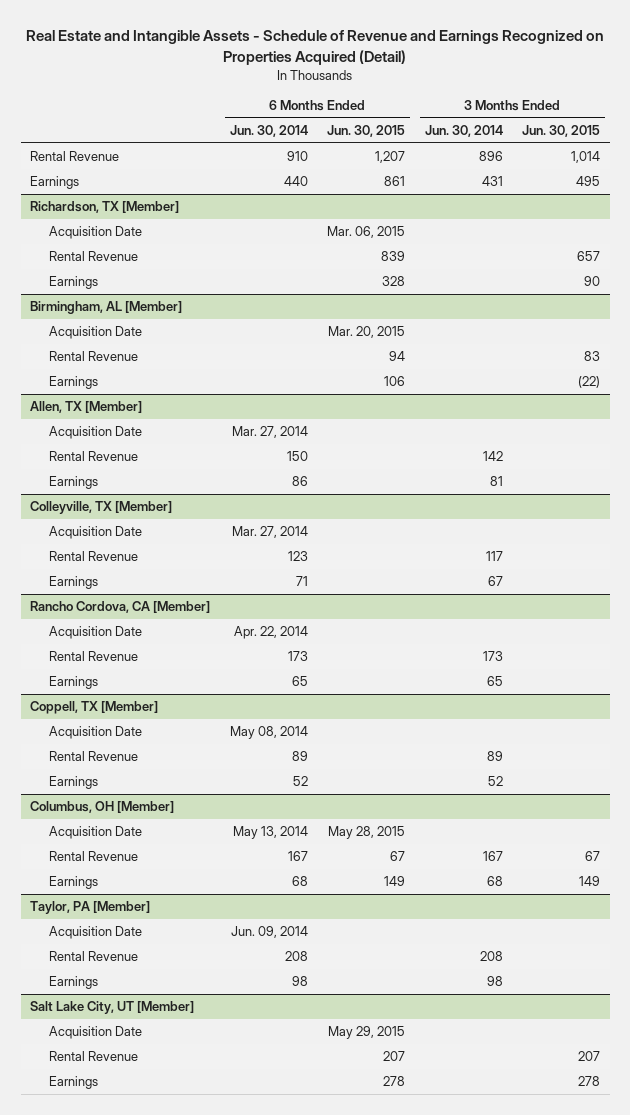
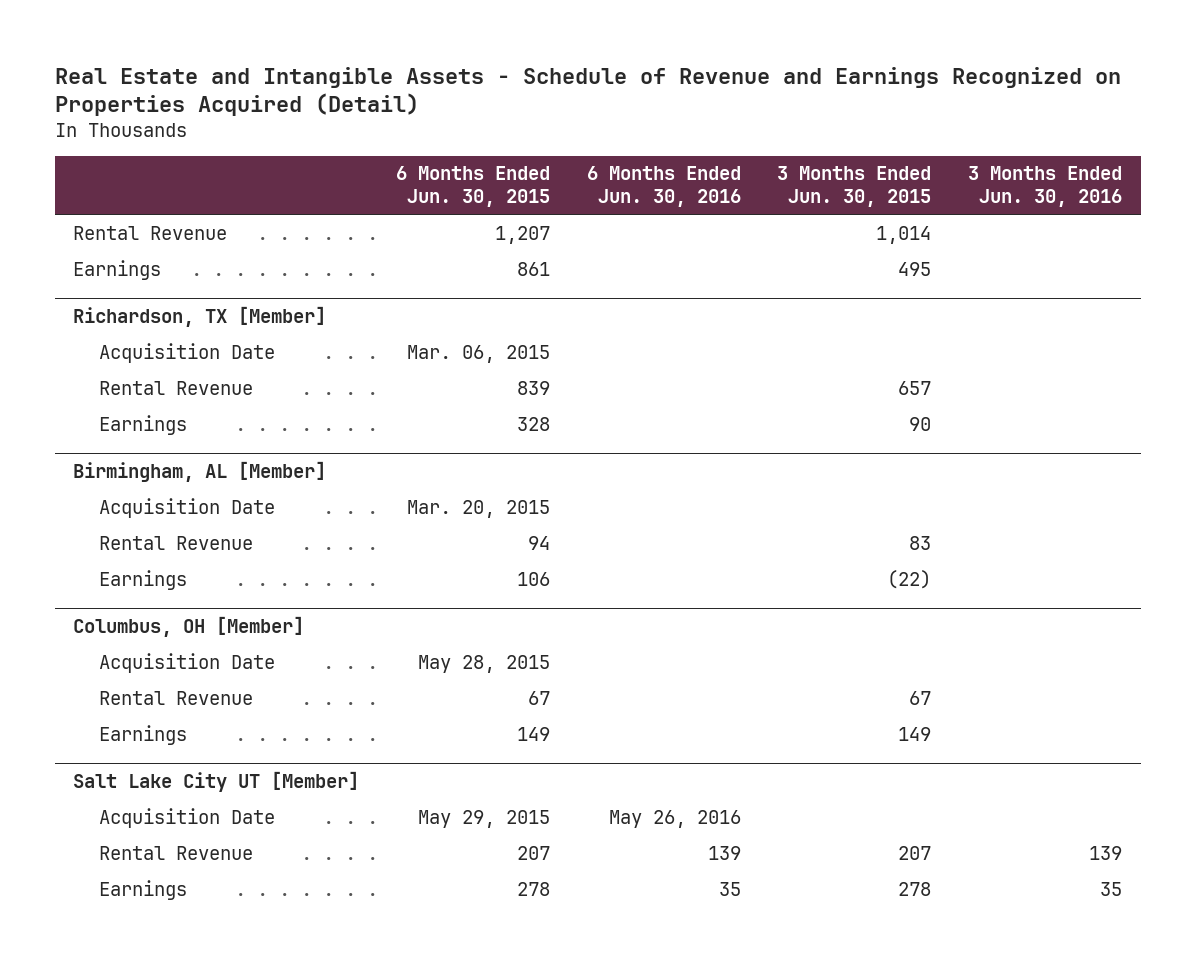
[229,125,308,138] Jun. 30, 2014 -> none
[424,125,503,138] Jun. 30, 2014 -> none
none -> [586,166,741,208] 6 Months Ended Jun. 30, 2016
none -> [968,166,1123,208] 3 Months Ended Jun. 30, 2016
[30,401,143,414] Allen, TX [Member] -> none
[49,426,143,440] Acquisition Date -> none
[49,451,139,462] Rental Revenue -> none
[49,476,99,490] Earnings -> none
[30,501,173,515] Colleyville, TX [Member] -> none
[49,526,143,540] Acquisition Date -> none
[49,551,139,562] Rental Revenue -> none
[49,576,99,590] Earnings -> none
[30,601,211,614] Rancho Cordova, CA [Member] -> none
[49,626,143,640] Acquisition Date -> none
[49,651,139,662] Rental Revenue -> none
[49,676,99,690] Earnings -> none
[30,701,159,715] Coppell, TX [Member] -> none
[49,726,143,740] Acquisition Date -> none
[49,751,139,762] Rental Revenue -> none
[49,776,99,790] Earnings -> none
[30,901,151,915] Taylor, PA [Member] -> none
[49,926,143,940] Acquisition Date -> none
[49,951,139,962] Rental Revenue -> none
[49,976,99,990] Earnings -> none
[30,1001,195,1015] Salt Lake City, UT [Member] -> [73,771,360,793] Salt Lake City UT [Member]

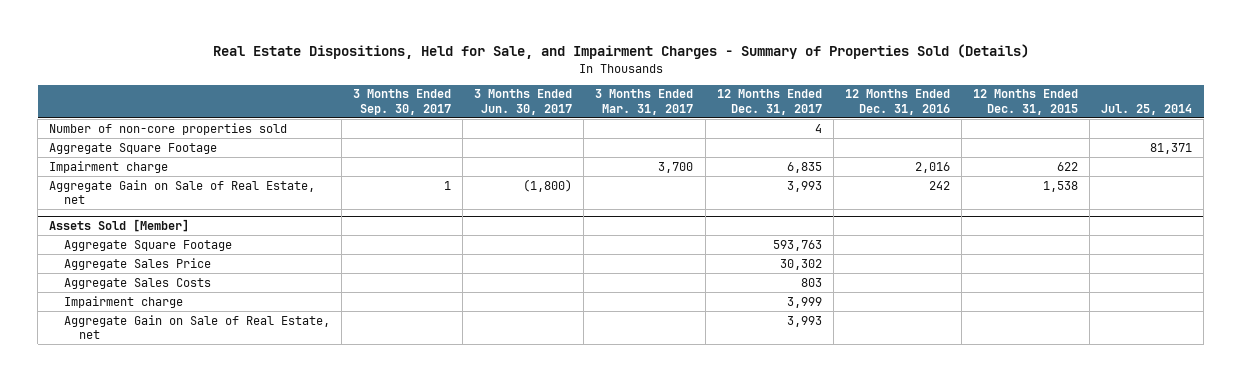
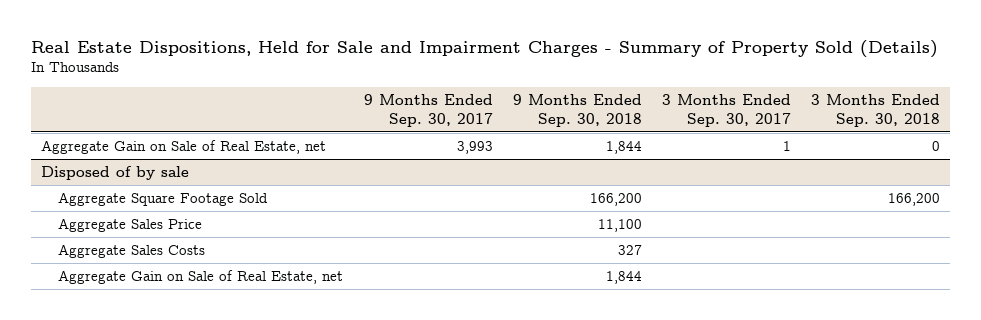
[212,44,1029,60] Real Estate Dispositions, Held for Sale, and Impairment Charges - Summary of Properties Sold (Details) -> [30,39,938,58] Real Estate Dispositions, Held for Sale and Impairment Charges - Summary of Property Sold (Details)
[474,89,573,115] 3 Months Ended Jun. 30, 2017 -> none
[595,89,694,115] 3 Months Ended Mar. 31, 2017 -> none
[716,89,822,115] 12 Months Ended Dec. 31, 2017 -> none
[844,89,950,115] 12 Months Ended Dec. 31, 2016 -> none
[972,89,1078,115] 12 Months Ended Dec. 31, 2015 -> none
[1100,103,1192,115] Jul. 25, 2014 -> none
none -> [363,94,493,127] 9 Months Ended Sep. 30, 2017
none -> [512,94,642,127] 9 Months Ended Sep. 30, 2018
none -> [811,94,941,127] 3 Months Ended Sep. 30, 2018
[49,122,288,135] Number of non-core properties sold -> none
[49,142,218,154] Aggregate Square Footage -> none
[49,160,169,173] Impairment charge -> none
[49,218,190,232] Assets Sold [Member] -> [40,166,189,181] Disposed of by sale
[64,239,233,251] Aggregate Square Footage -> [58,192,269,207] Aggregate Square Footage Sold
[64,295,184,308] Impairment charge -> none

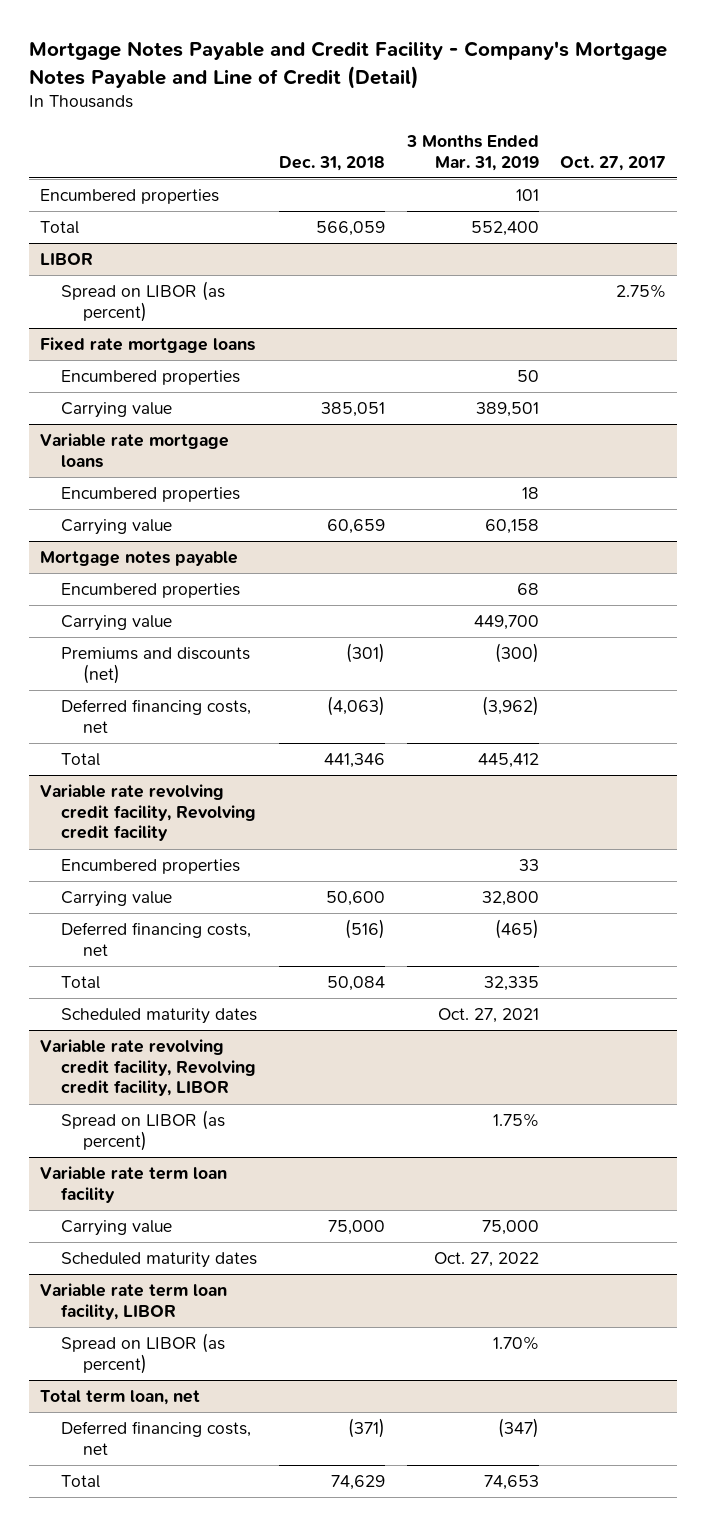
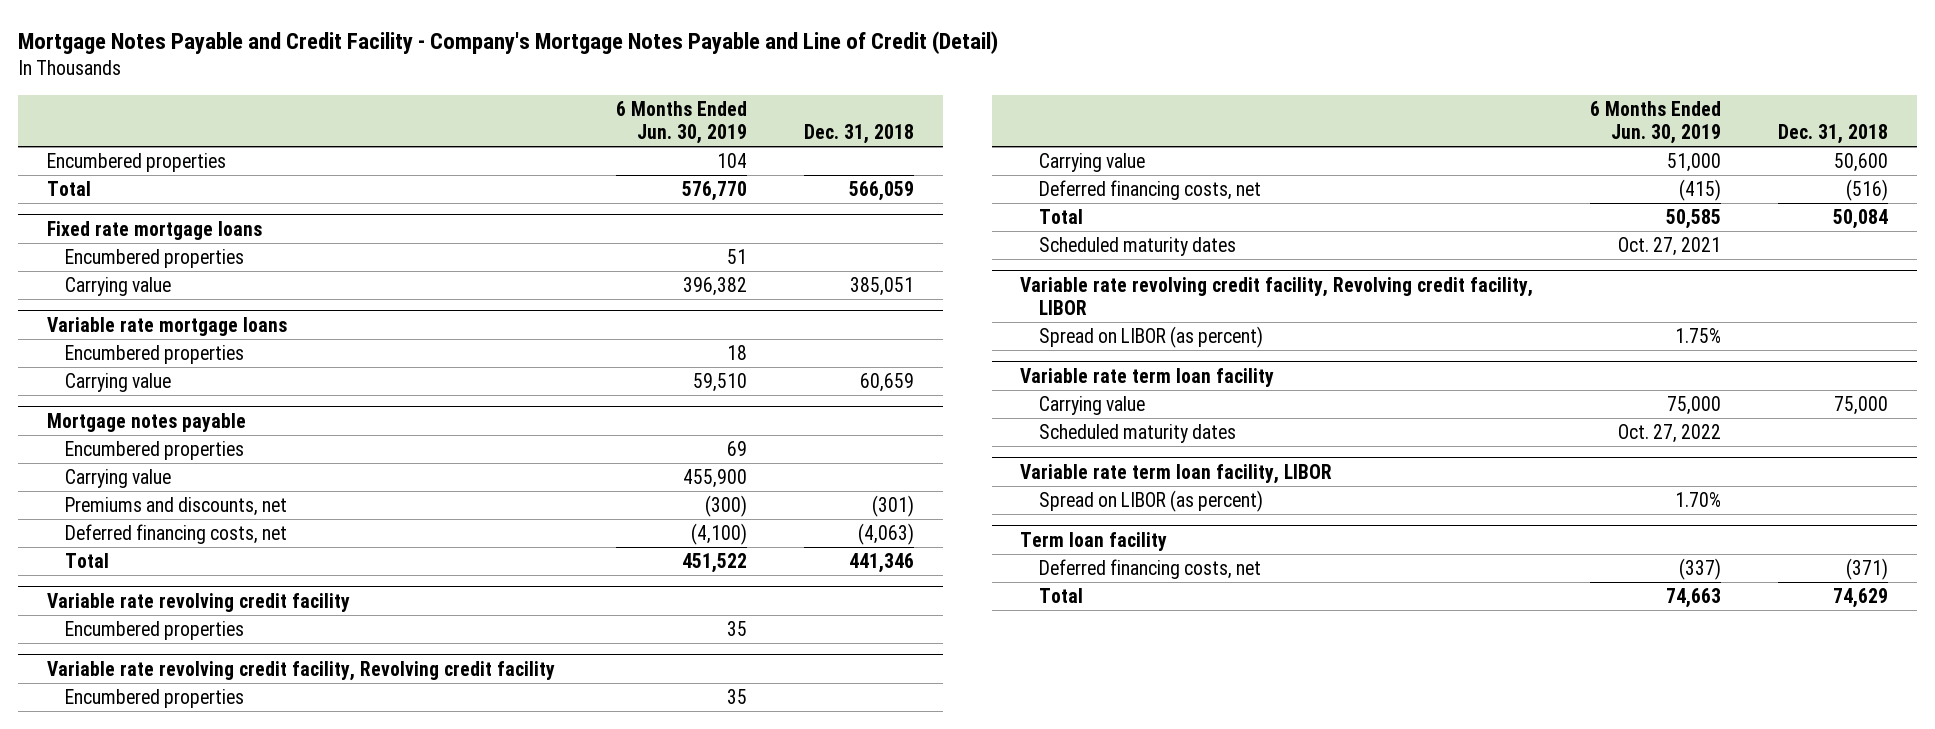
[405,135,539,171] 3 Months Ended Mar. 31, 2019 -> none
[560,155,667,171] Oct. 27, 2017 -> none
none -> [616,101,748,145] 6 Months Ended Jun. 30, 2019
[39,253,93,266] LIBOR -> none
[61,281,226,322] Spread on LIBOR (as percent) -> none
[61,647,251,684] Premiums and discounts (net) -> [64,497,287,517] Premiums and discounts, net
none -> [46,592,350,612] Variable rate revolving credit facility
none -> [64,621,244,641] Encumbered properties
[39,1390,200,1406] Total term loan, net -> [1020,531,1168,551] Term loan facility

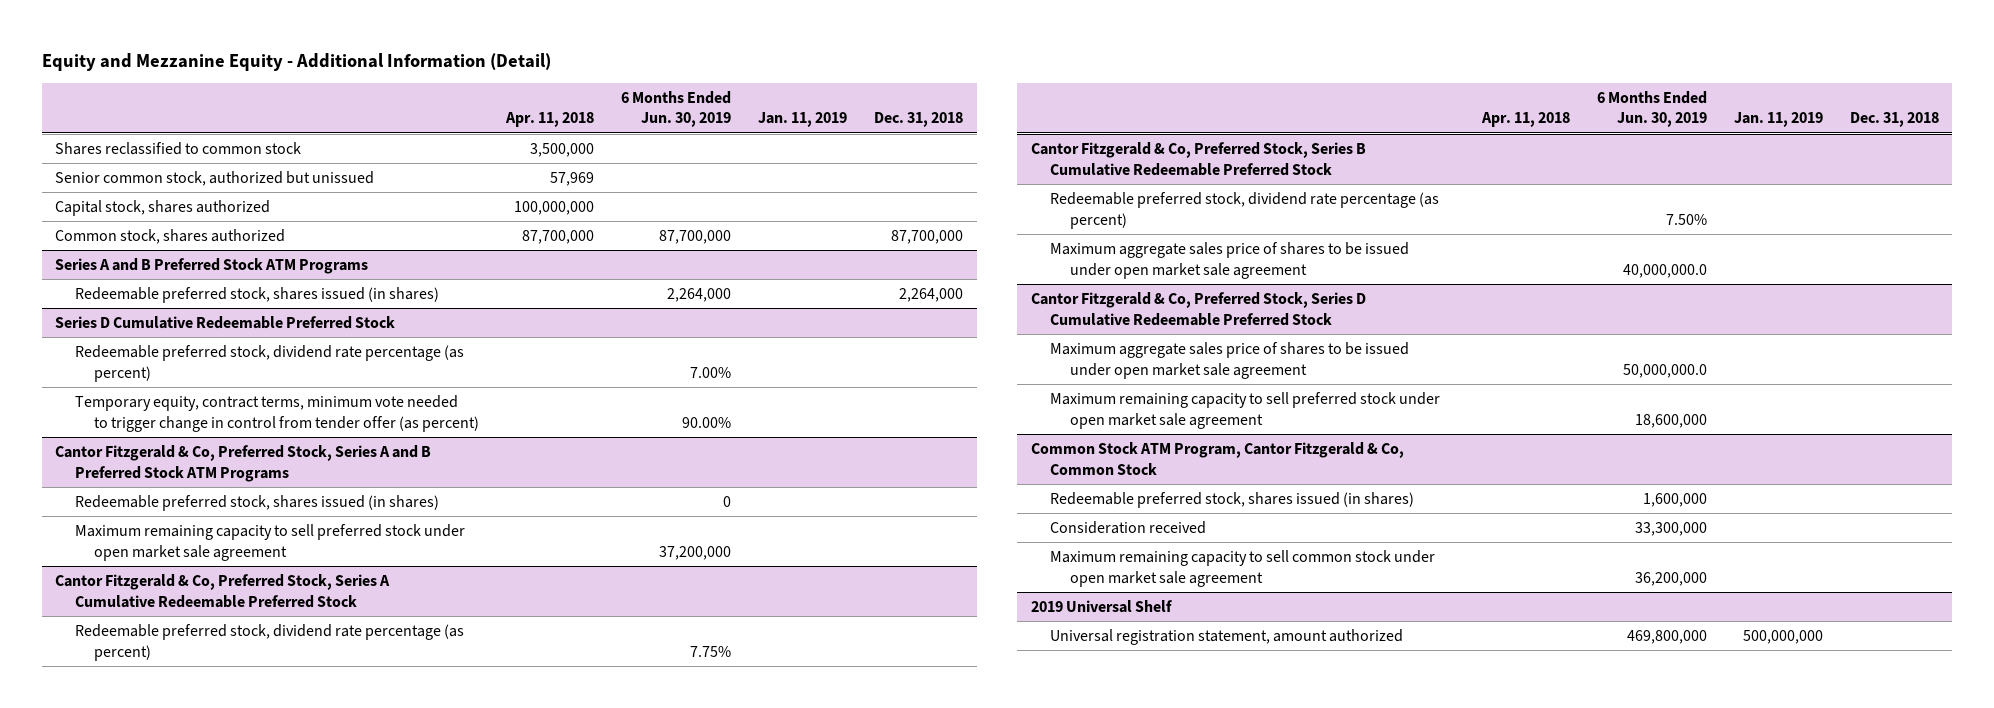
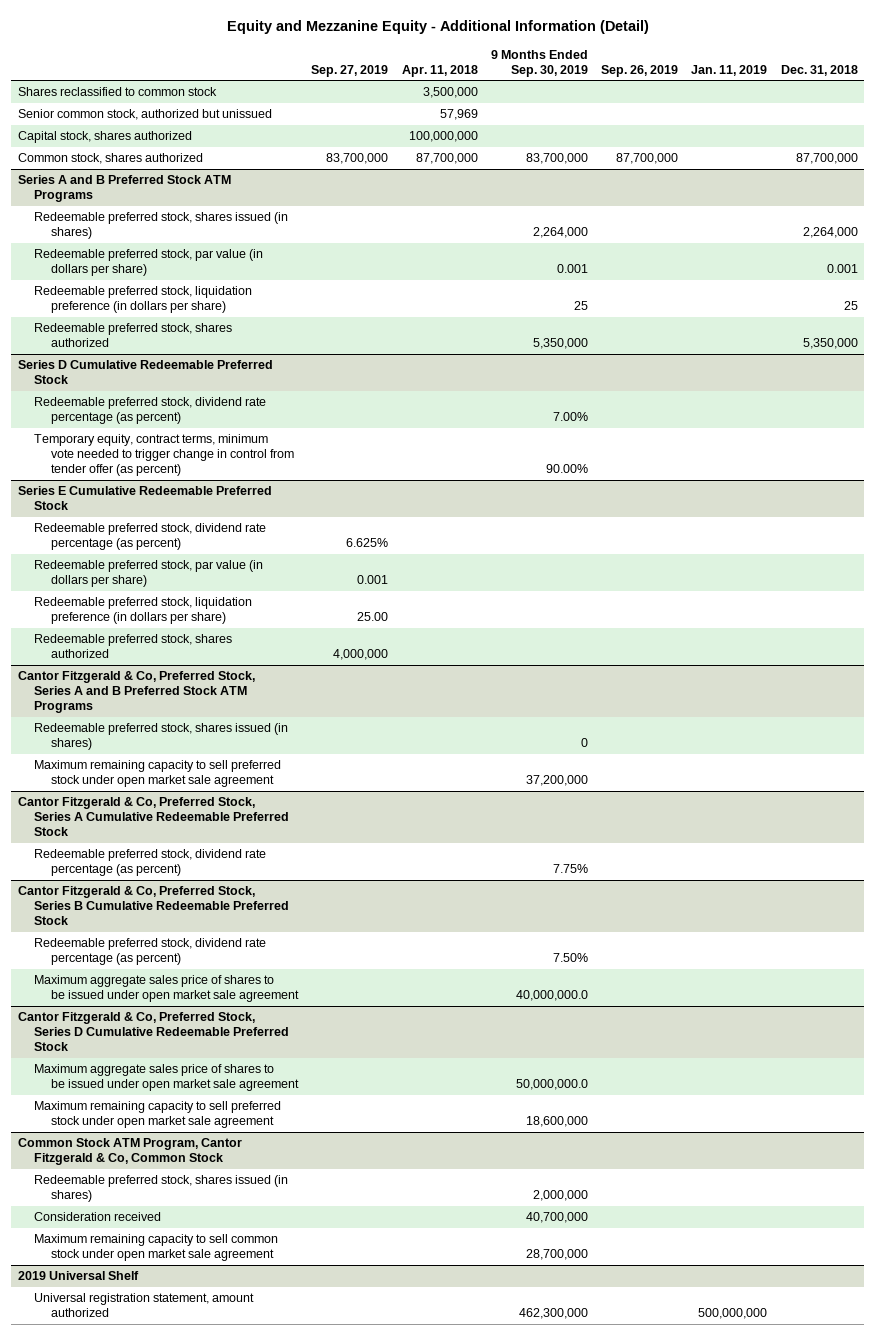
[621,90,732,128] 6 Months Ended Jun. 30, 2019 -> none
none -> [311,64,389,77] Sep. 27, 2019
none -> [490,49,588,77] 9 Months Ended Sep. 30, 2019
none -> [601,64,679,77] Sep. 26, 2019
none -> [34,249,264,277] Redeemable preferred stock, par value (in dollars per share)
none -> [34,286,253,314] Redeemable preferred stock, liquidation preference (in dollars per share)
none -> [34,323,233,348] Redeemable preferred stock, shares authorized
none -> [17,486,272,511] Series E Cumulative Redeemable Preferred Stock
none -> [34,523,267,551] Redeemable preferred stock, dividend rate percentage (as percent)
none -> [34,560,264,588] Redeemable preferred stock, par value (in dollars per share)
none -> [34,597,253,625] Redeemable preferred stock, liquidation preference (in dollars per share)
none -> [34,634,233,659] Redeemable preferred stock, shares authorized

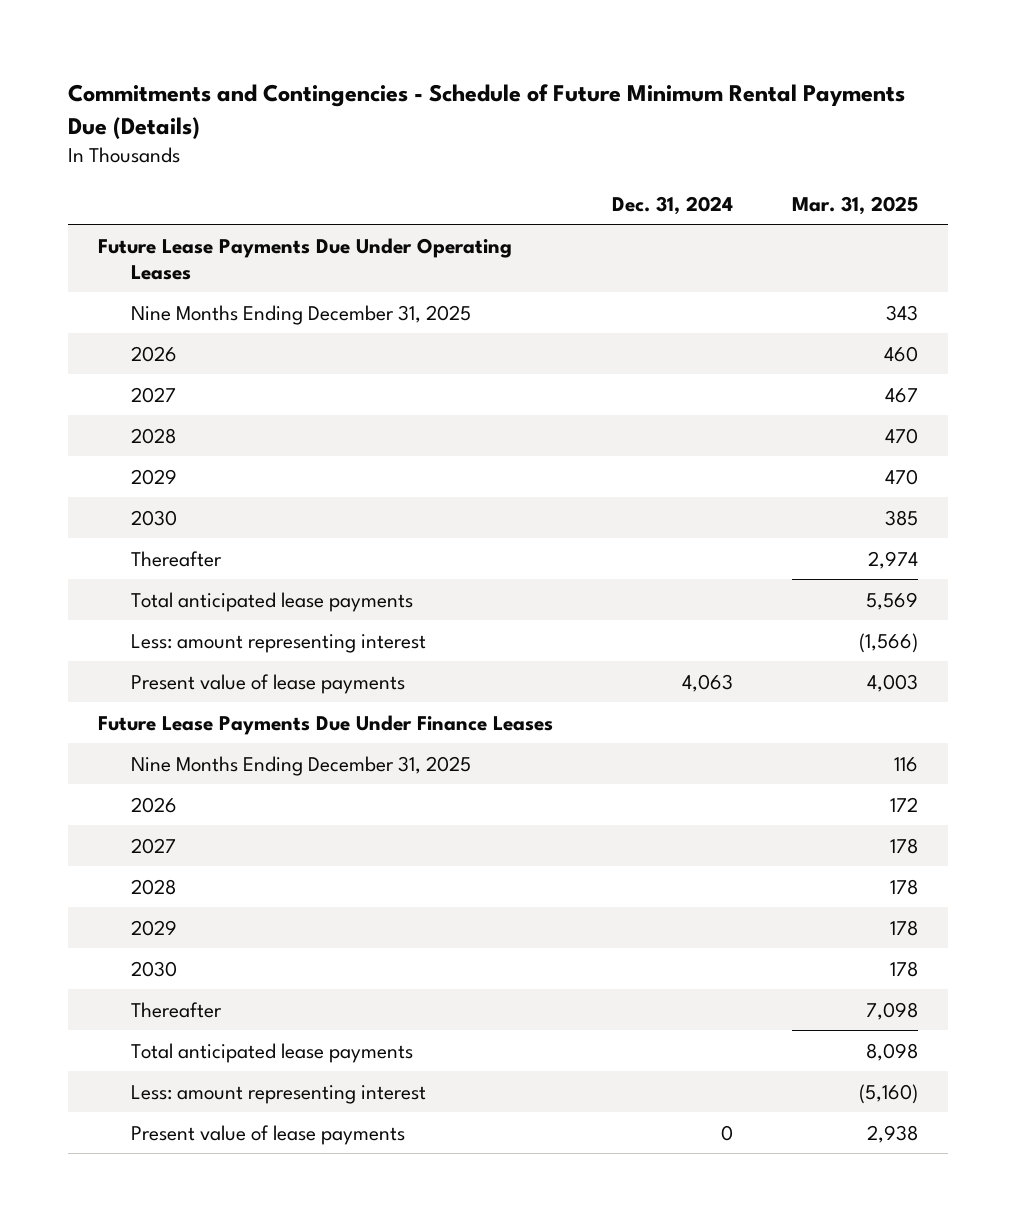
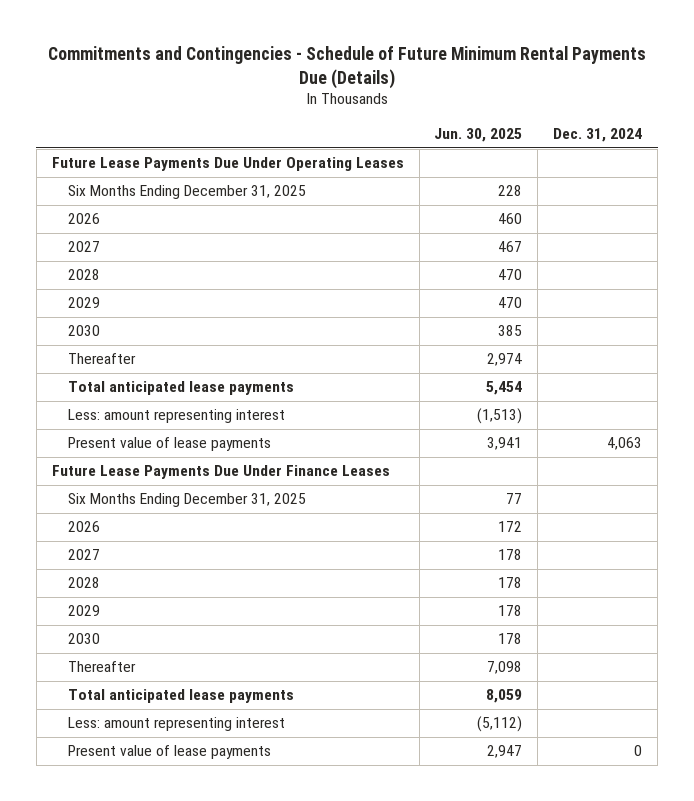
[792,195,919,215] Mar. 31, 2025 -> none
none -> [434,128,523,143] Jun. 30, 2025
[131,304,472,325] Nine Months Ending December 31, 2025 -> [68,185,307,200] Six Months Ending December 31, 2025
[131,755,472,776] Nine Months Ending December 31, 2025 -> [68,493,307,508] Six Months Ending December 31, 2025

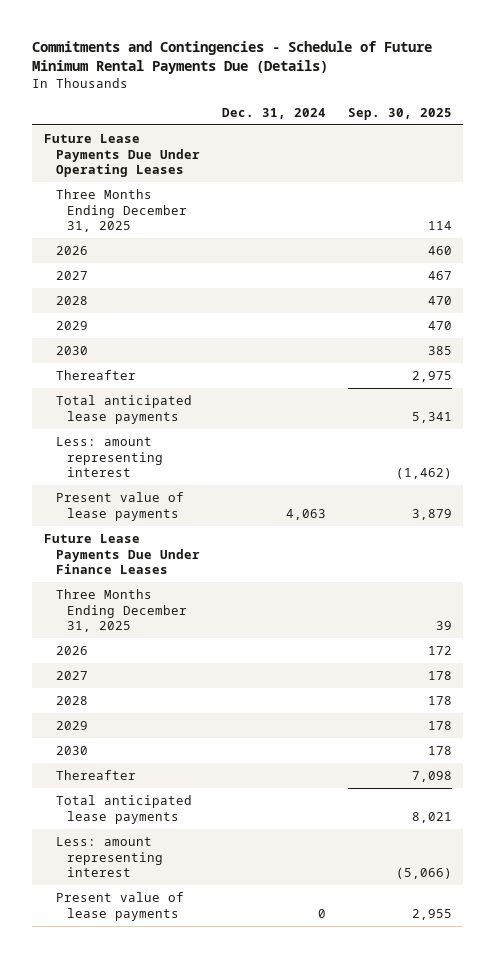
[434,128,523,143] Jun. 30, 2025 -> none
none -> [348,107,453,120] Sep. 30, 2025
[68,185,307,200] Six Months Ending December 31, 2025 -> [55,188,188,233] Three Months Ending December 31, 2025
[68,493,307,508] Six Months Ending December 31, 2025 -> [55,588,188,633] Three Months Ending December 31, 2025

